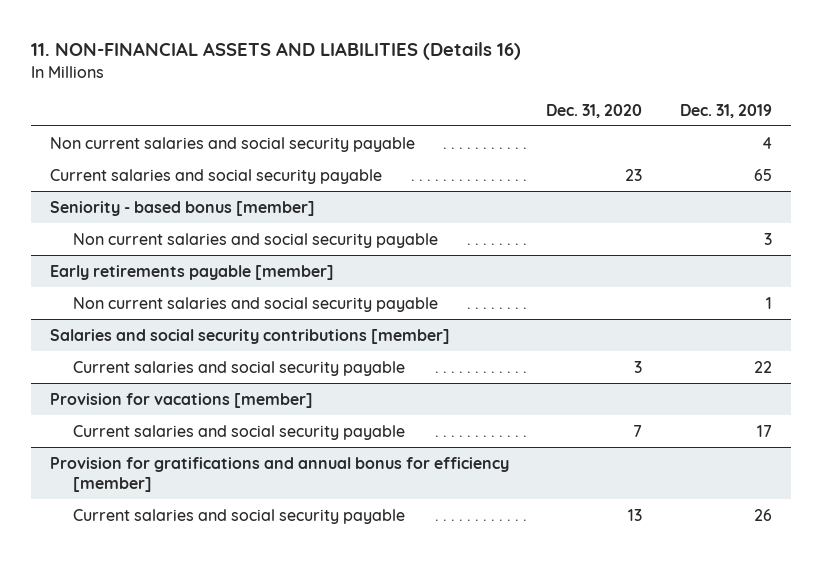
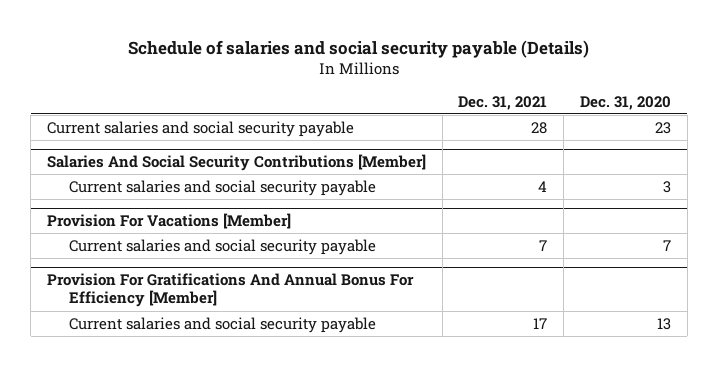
[30,41,521,60] 11. NON-FINANCIAL ASSETS AND LIABILITIES (Details 16) -> [127,39,589,58] Schedule of salaries and social security payable (Details)
[680,103,773,118] Dec. 31, 2019 -> none
none -> [458,95,548,110] Dec. 31, 2021
[49,136,415,152] Non current salaries and social security payable -> none
[49,200,315,216] Seniority - based bonus [member] -> none
[73,232,439,248] Non current salaries and social security payable -> none
[49,264,334,280] Early retirements payable [member] -> none
[73,296,439,312] Non current salaries and social security payable -> none
[49,328,450,344] Salaries and social security contributions [member] -> [46,154,426,172] Salaries And Social Security Contributions [Member]
[49,392,313,408] Provision for vacations [member] -> [46,213,291,230] Provision For Vacations [Member]
[49,456,509,492] Provision for gratifications and annual bonus for efficiency [member] -> [46,273,414,308] Provision For Gratifications And Annual Bonus For Efficiency [Member]

